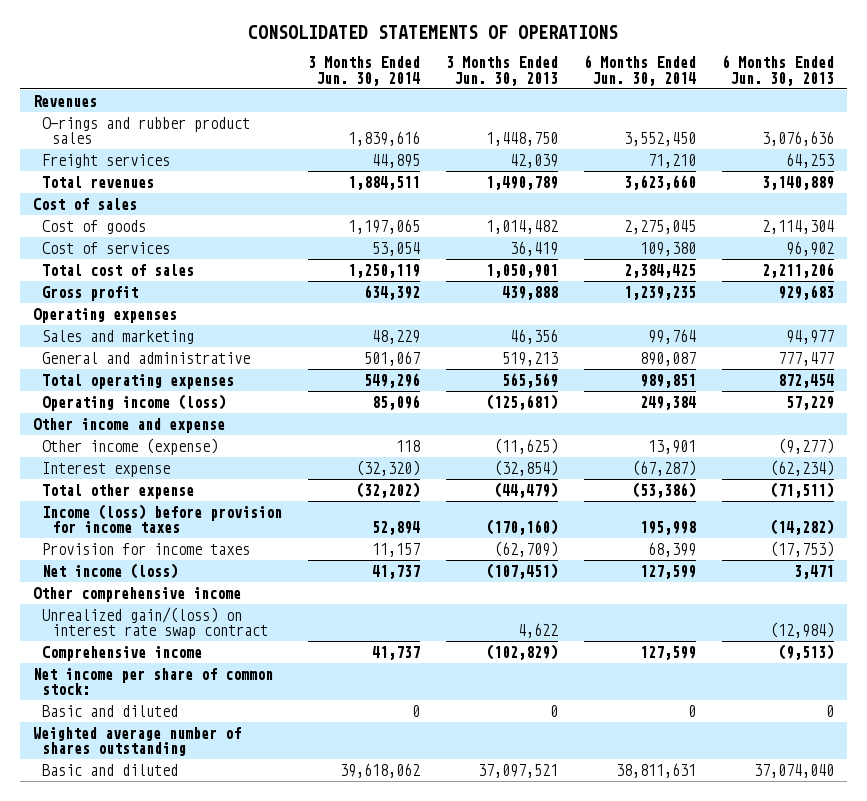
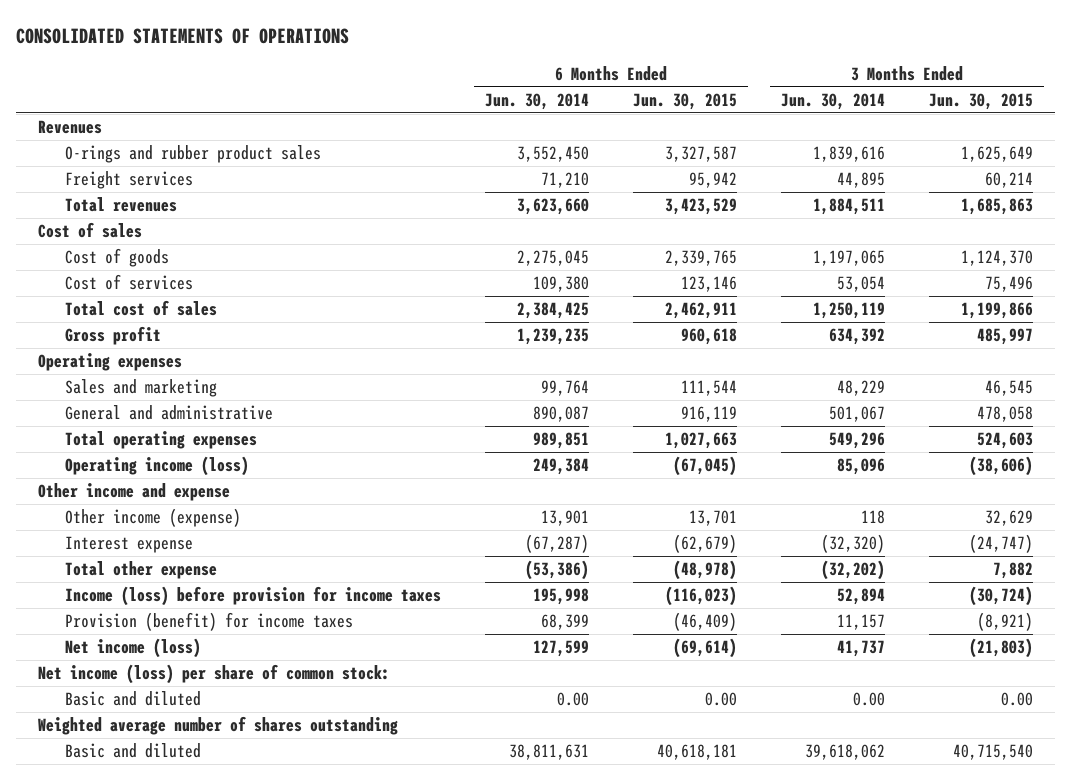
[446,56,559,86] 3 Months Ended Jun. 30, 2013 -> none
[722,55,835,86] 6 Months Ended Jun. 30, 2013 -> none
none -> [632,93,737,111] Jun. 30, 2015
none -> [928,93,1033,111] Jun. 30, 2015
[42,542,251,555] Provision for income taxes -> [64,612,353,632] Provision (benefit) for income taxes
[32,586,241,602] Other comprehensive income -> none
[42,606,268,640] Unrealized gain/(loss) on interest rate swap contract -> none
[42,645,203,661] Comprehensive income -> none
[32,667,273,696] Net income per share of common stock: -> [37,664,390,685] Net income (loss) per share of common stock:
[412,704,421,717] 0 -> [852,692,885,707] 0.00
[688,704,697,717] 0 -> [556,692,589,707] 0.00

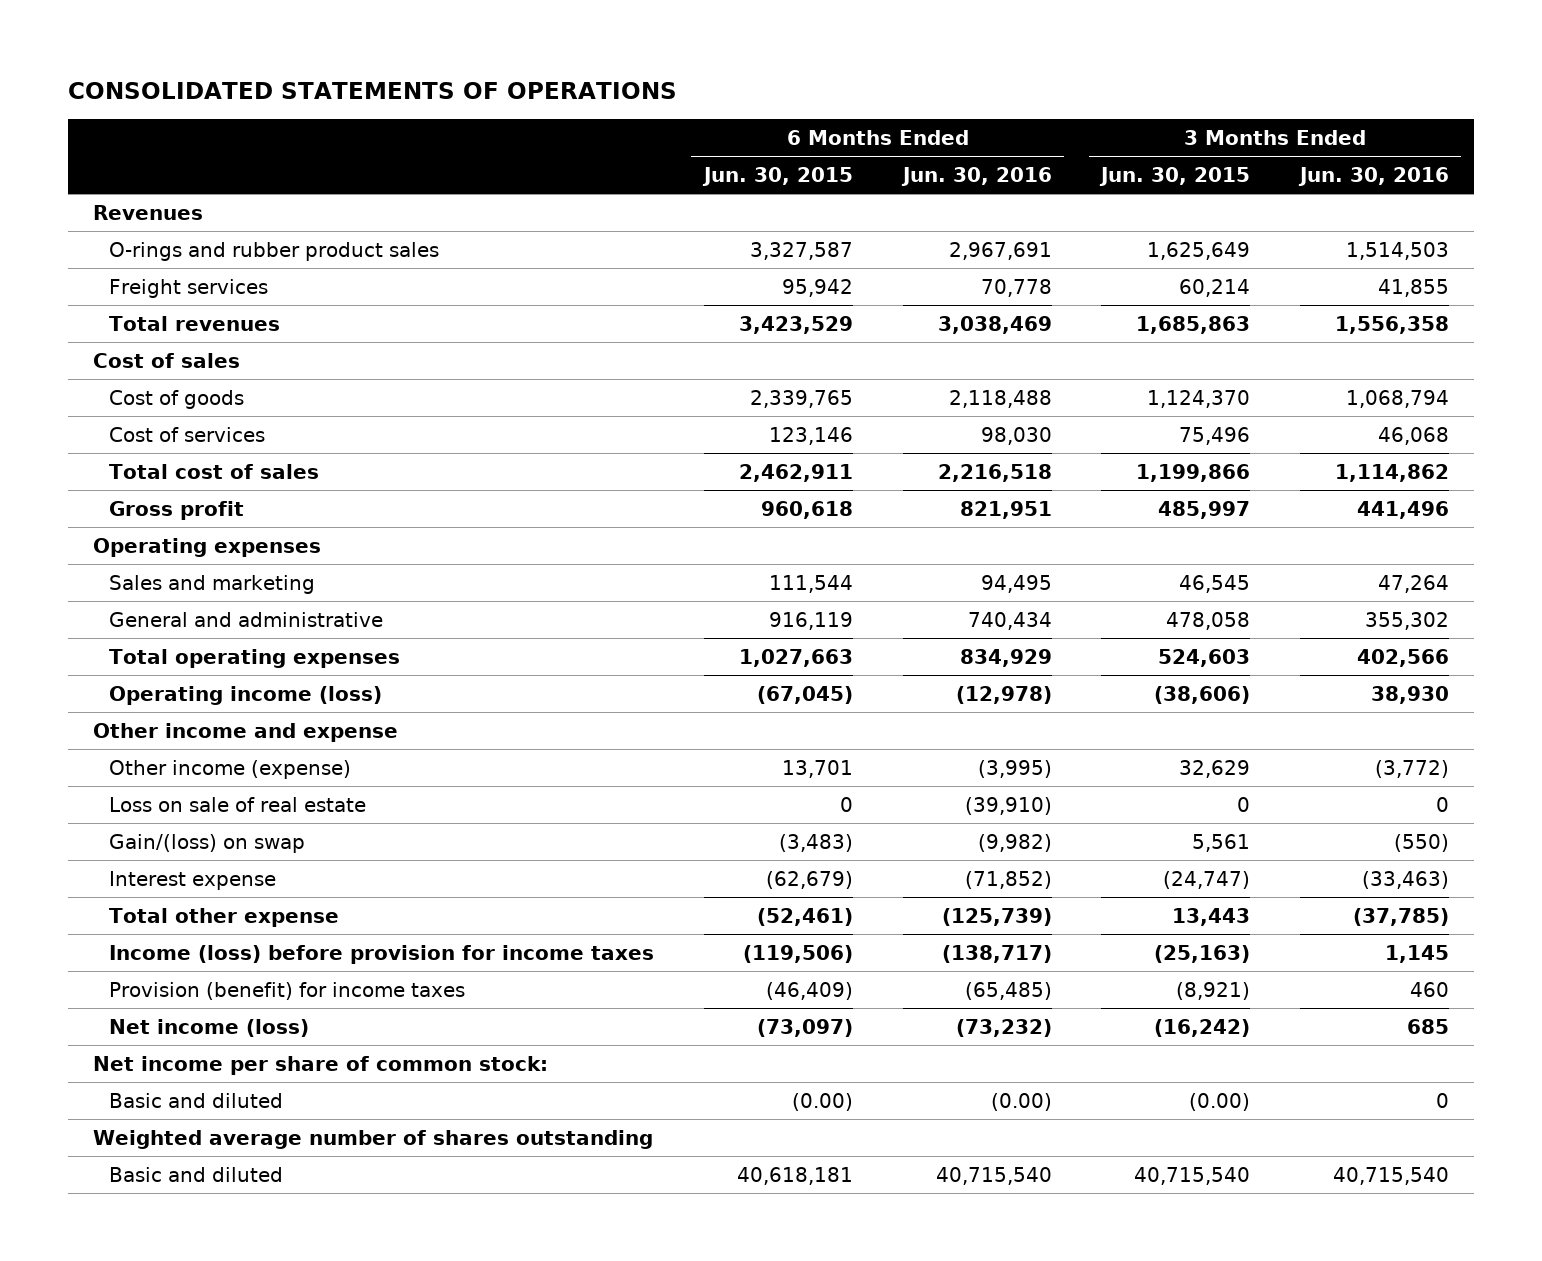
[484,93,589,111] Jun. 30, 2014 -> none
[780,93,885,111] Jun. 30, 2014 -> none
none -> [900,167,1052,187] Jun. 30, 2016
none -> [1298,167,1450,187] Jun. 30, 2016
none -> [109,796,367,812] Loss on sale of real estate
none -> [109,833,306,853] Gain/(loss) on swap
[672,560,737,581] (48,978) -> [756,907,853,926] (52,461)
[992,562,1033,580] 7,882 -> [1172,907,1251,926] 13,443
[664,586,737,607] (116,023) -> [742,944,853,963] (119,506)
[968,586,1033,607] (30,724) -> [1154,944,1251,963] (25,163)
[672,638,737,659] (69,614) -> [756,1018,853,1037] (73,097)
[968,638,1033,659] (21,803) -> [1154,1018,1251,1037] (16,242)
[37,664,390,685] Net income (loss) per share of common stock: -> [93,1055,549,1075] Net income per share of common stock:
[704,692,737,707] 0.00 -> [791,1092,853,1111] (0.00)
[1000,692,1033,707] 0.00 -> [1189,1092,1251,1111] (0.00)

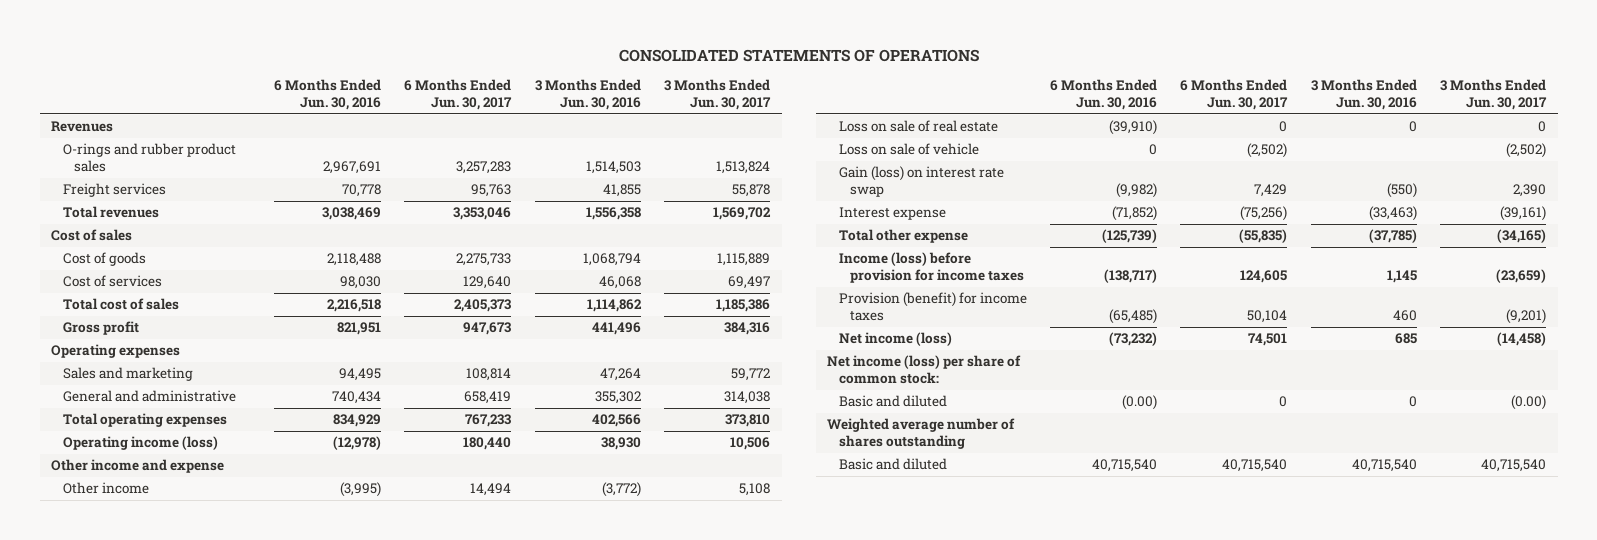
[701,167,853,187] Jun. 30, 2015 -> none
[1099,167,1251,187] Jun. 30, 2015 -> none
none -> [404,79,513,111] 6 Months Ended Jun. 30, 2017
none -> [664,79,772,111] 3 Months Ended Jun. 30, 2017
[109,759,352,779] Other income (expense) -> [62,482,149,495] Other income
none -> [838,143,979,156] Loss on sale of vehicle
[109,833,306,853] Gain/(loss) on swap -> [838,166,1004,198] Gain (loss) on interest rate swap
[93,1055,549,1075] Net income per share of common stock: -> [827,355,1022,385] Net income (loss) per share of common stock:

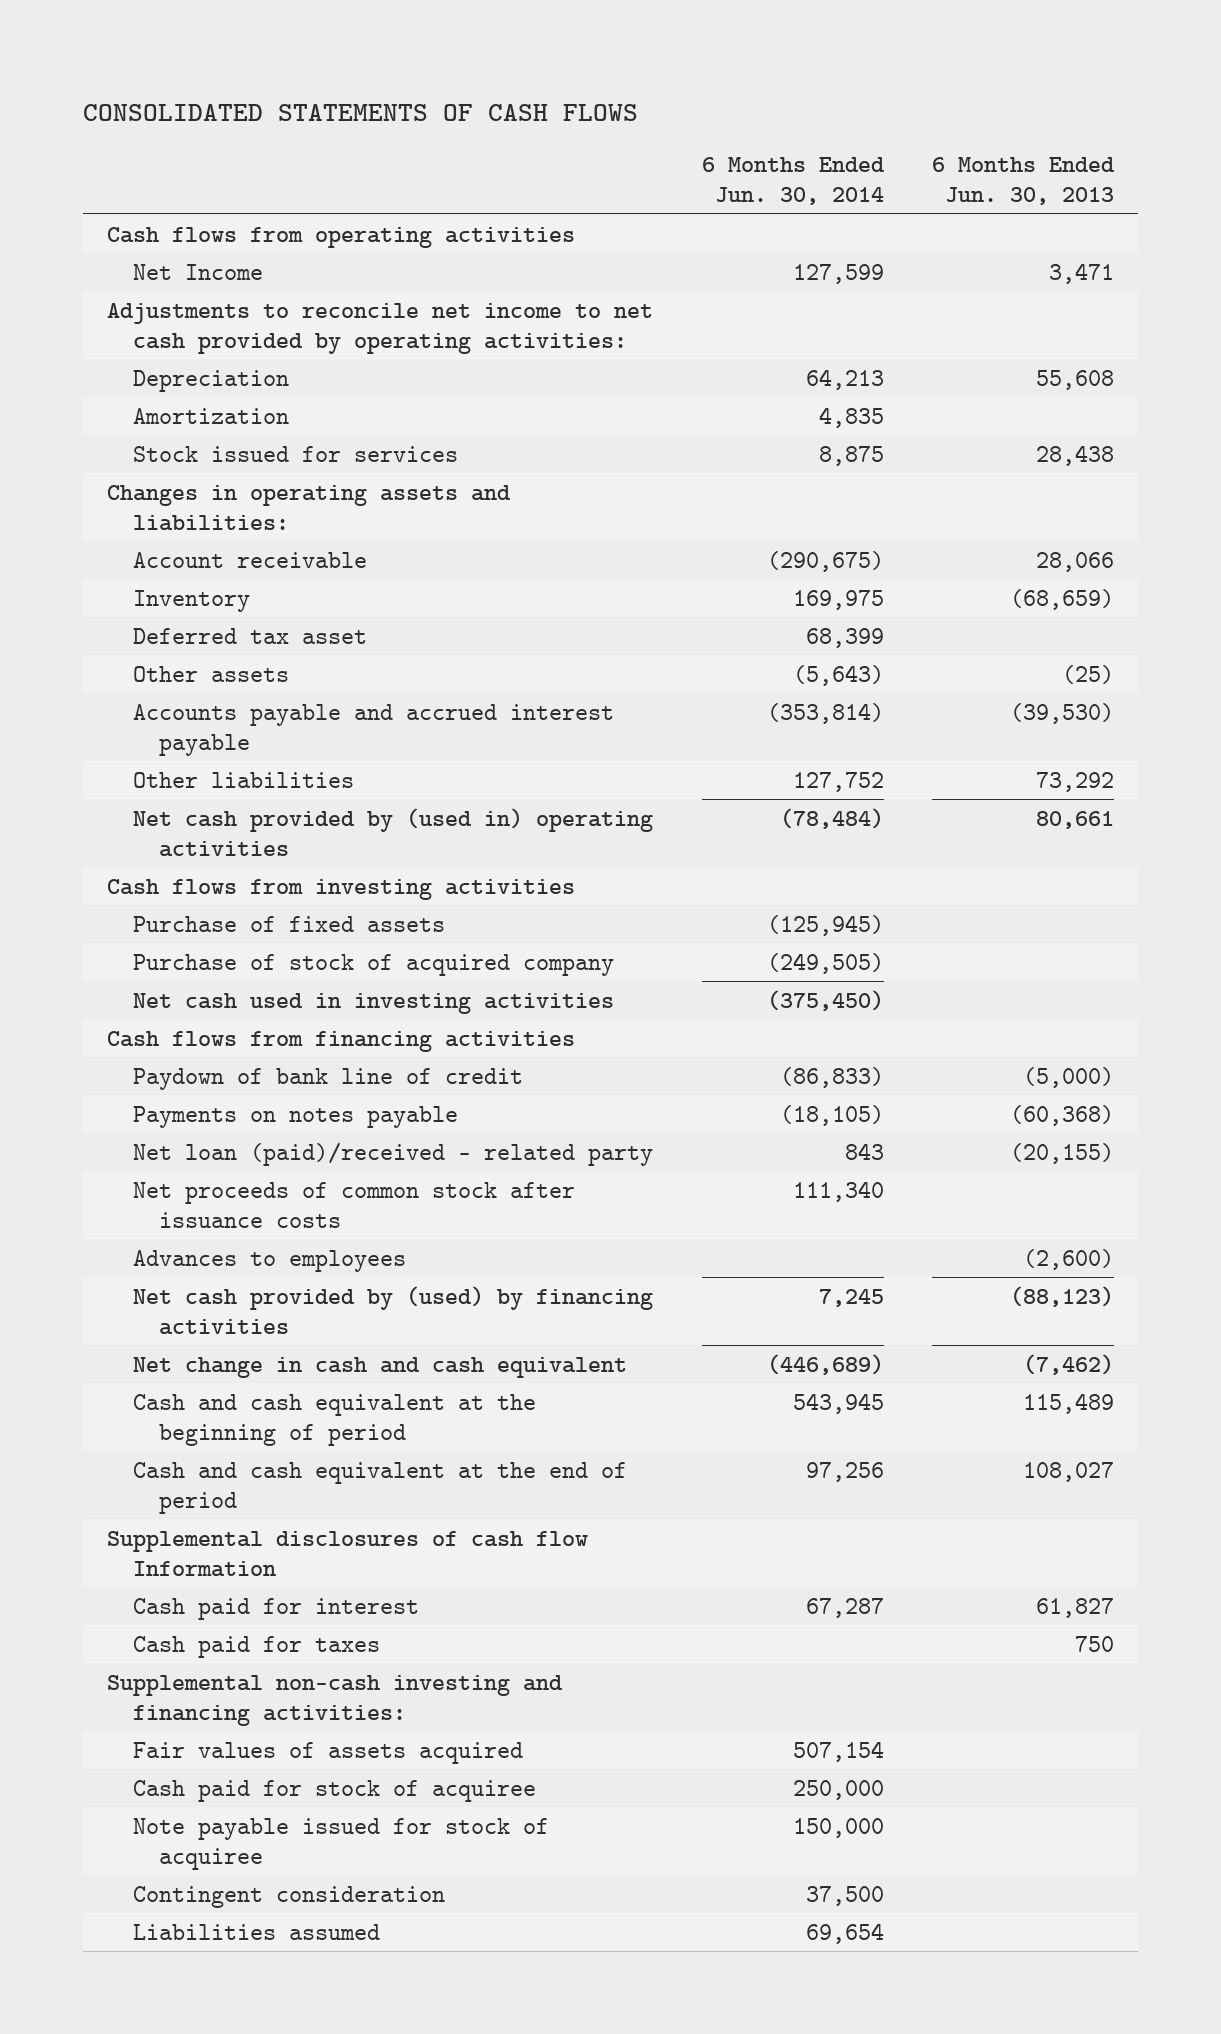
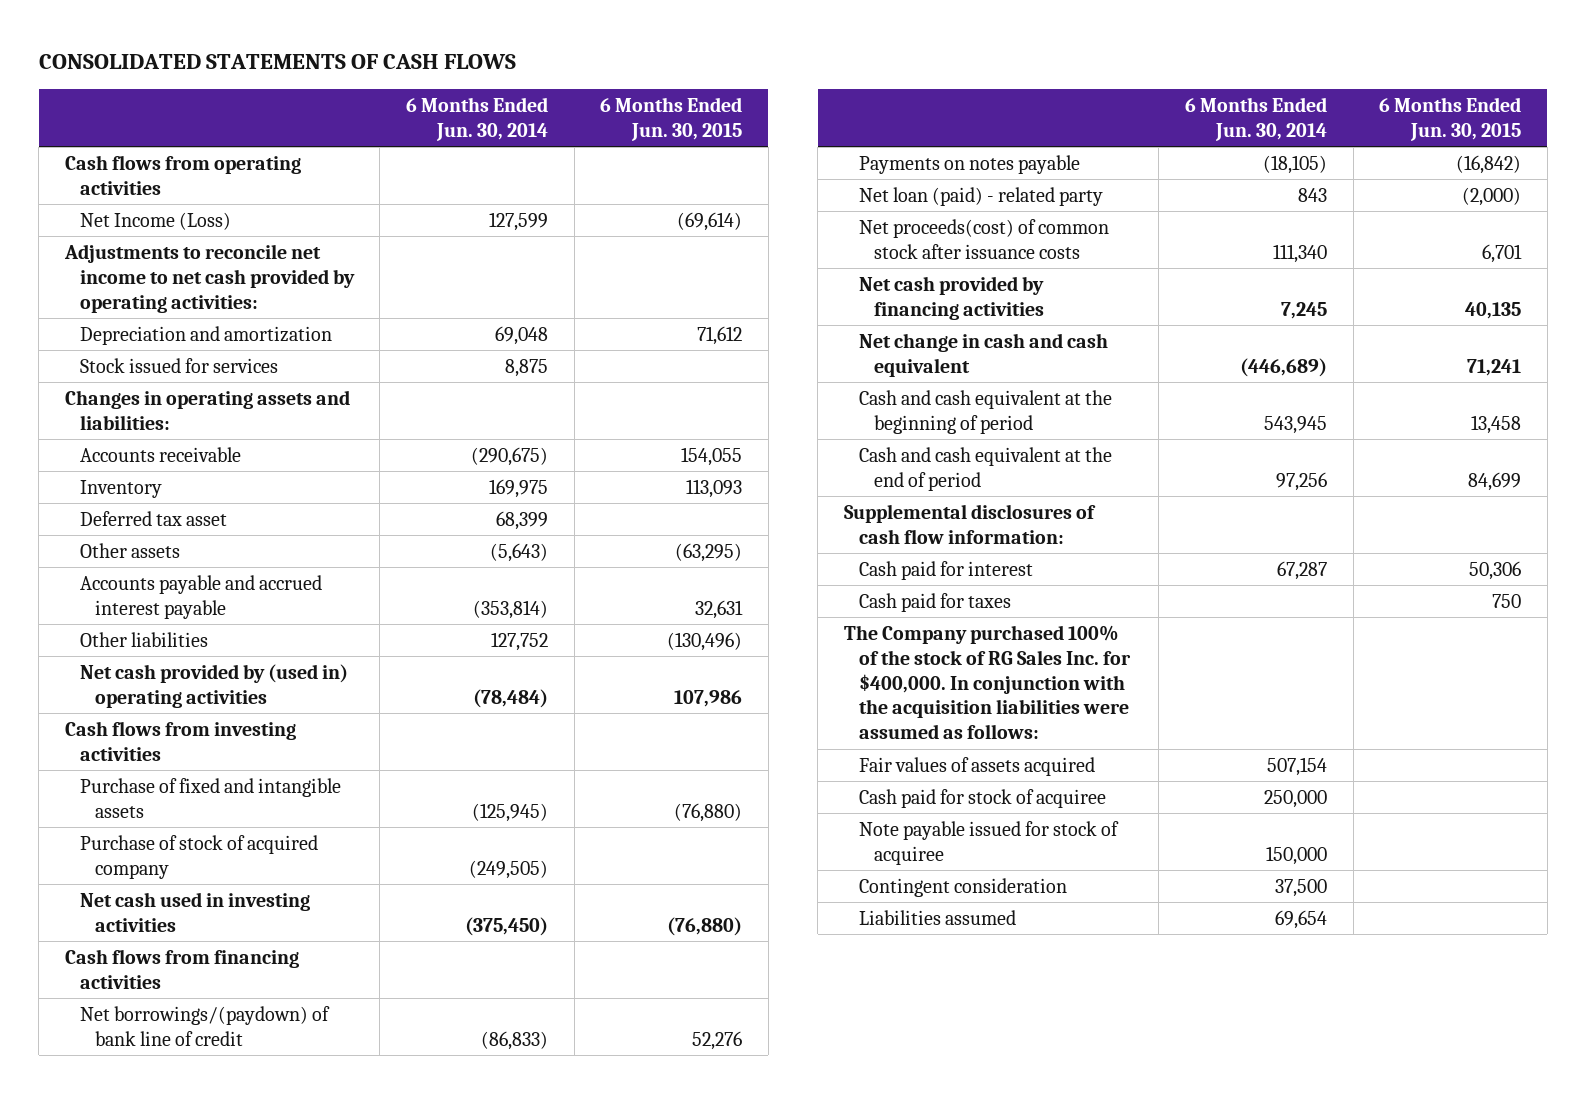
[931,157,1115,206] 6 Months Ended Jun. 30, 2013 -> none
none -> [600,96,743,141] 6 Months Ended Jun. 30, 2015
[133,263,264,280] Net Income -> [79,211,231,230] Net Income (Loss)
[133,369,290,392] Depreciation -> none
[133,407,290,424] Amortization -> none
none -> [79,325,332,345] Depreciation and amortization
[133,551,368,568] Account receivable -> [79,446,241,462] Accounts receivable
[133,915,446,932] Purchase of fixed assets -> [79,777,341,818] Purchase of fixed and intangible assets
[133,1067,524,1090] Paydown of bank line of credit -> [79,1005,330,1046] Net borrowings/(paydown) of bank line of credit
[133,1249,407,1272] Advances to employees -> none
[133,1141,654,1166] Net loan (paid)/received - related party -> [858,186,1103,206] Net loan (paid) - related party
[133,1181,576,1228] Net proceeds of common stock after issuance costs -> [858,218,1109,259] Net proceeds(cost) of common stock after issuance costs
[133,1285,654,1335] Net cash provided by (used) by financing activities -> [858,275,1044,320] Net cash provided by financing activities
[107,1530,589,1577] Supplemental disclosures of cash flow Information -> [843,503,1096,544] Supplemental disclosures of cash flow information:
[107,1674,564,1726] Supplemental non-cash investing and financing activities: -> none
none -> [843,624,1131,740] The Company purchased 100% of the stock of RG Sales Inc. for $400,000. In conjunction with the acquisition liabilities were assumed as follows:

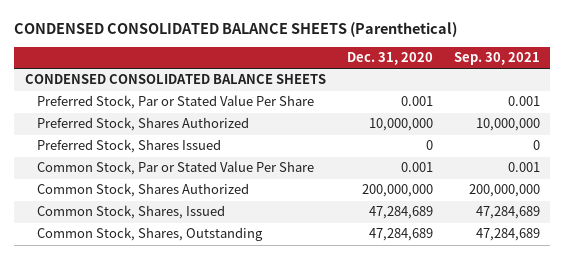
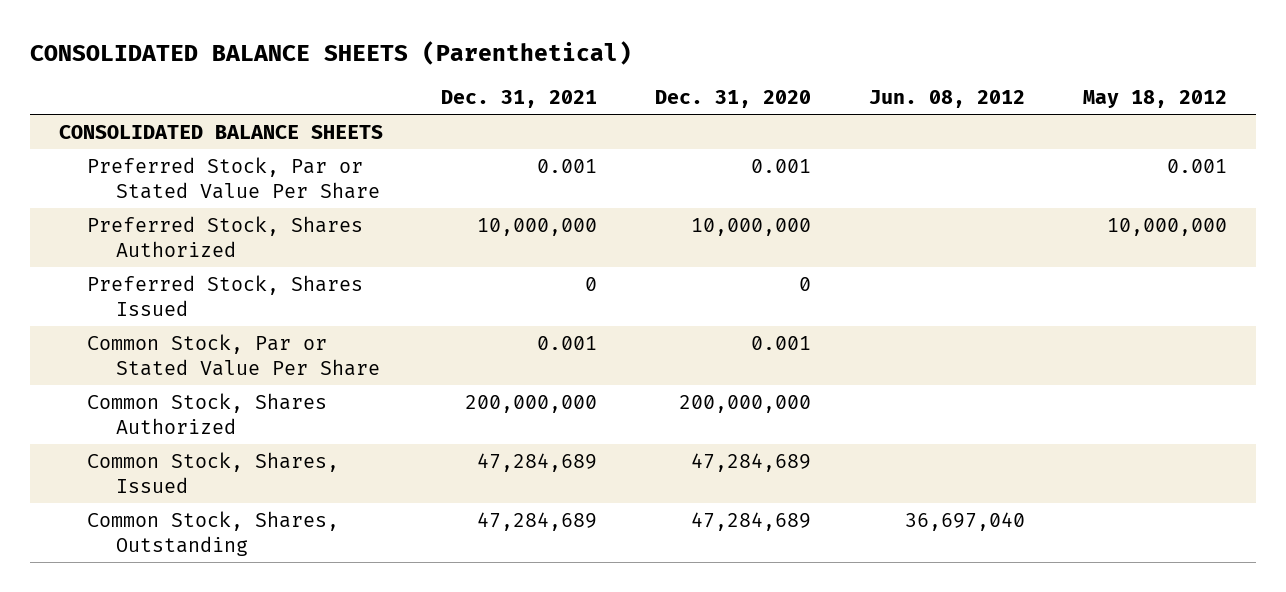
[13,21,457,37] CONDENSED CONSOLIDATED BALANCE SHEETS (Parenthetical) -> [30,40,633,65] CONSOLIDATED BALANCE SHEETS (Parenthetical)
[453,52,540,66] Sep. 30, 2021 -> none
none -> [441,89,598,108] Dec. 31, 2021
none -> [868,89,1025,108] Jun. 08, 2012
none -> [1082,89,1227,108] May 18, 2012
[24,74,326,85] CONDENSED CONSOLIDATED BALANCE SHEETS -> [59,124,384,139] CONSOLIDATED BALANCE SHEETS

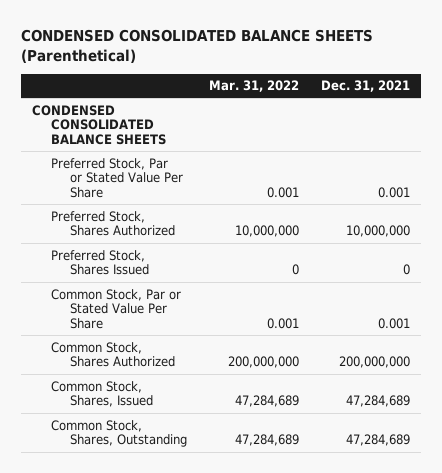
[30,40,633,65] CONSOLIDATED BALANCE SHEETS (Parenthetical) -> [21,29,374,63] CONDENSED CONSOLIDATED BALANCE SHEETS (Parenthetical)
[655,89,812,108] Dec. 31, 2020 -> none
[868,89,1025,108] Jun. 08, 2012 -> none
[1082,89,1227,108] May 18, 2012 -> none
none -> [209,80,300,93] Mar. 31, 2022
[59,124,384,139] CONSOLIDATED BALANCE SHEETS -> [32,104,167,145] CONDENSED CONSOLIDATED BALANCE SHEETS

